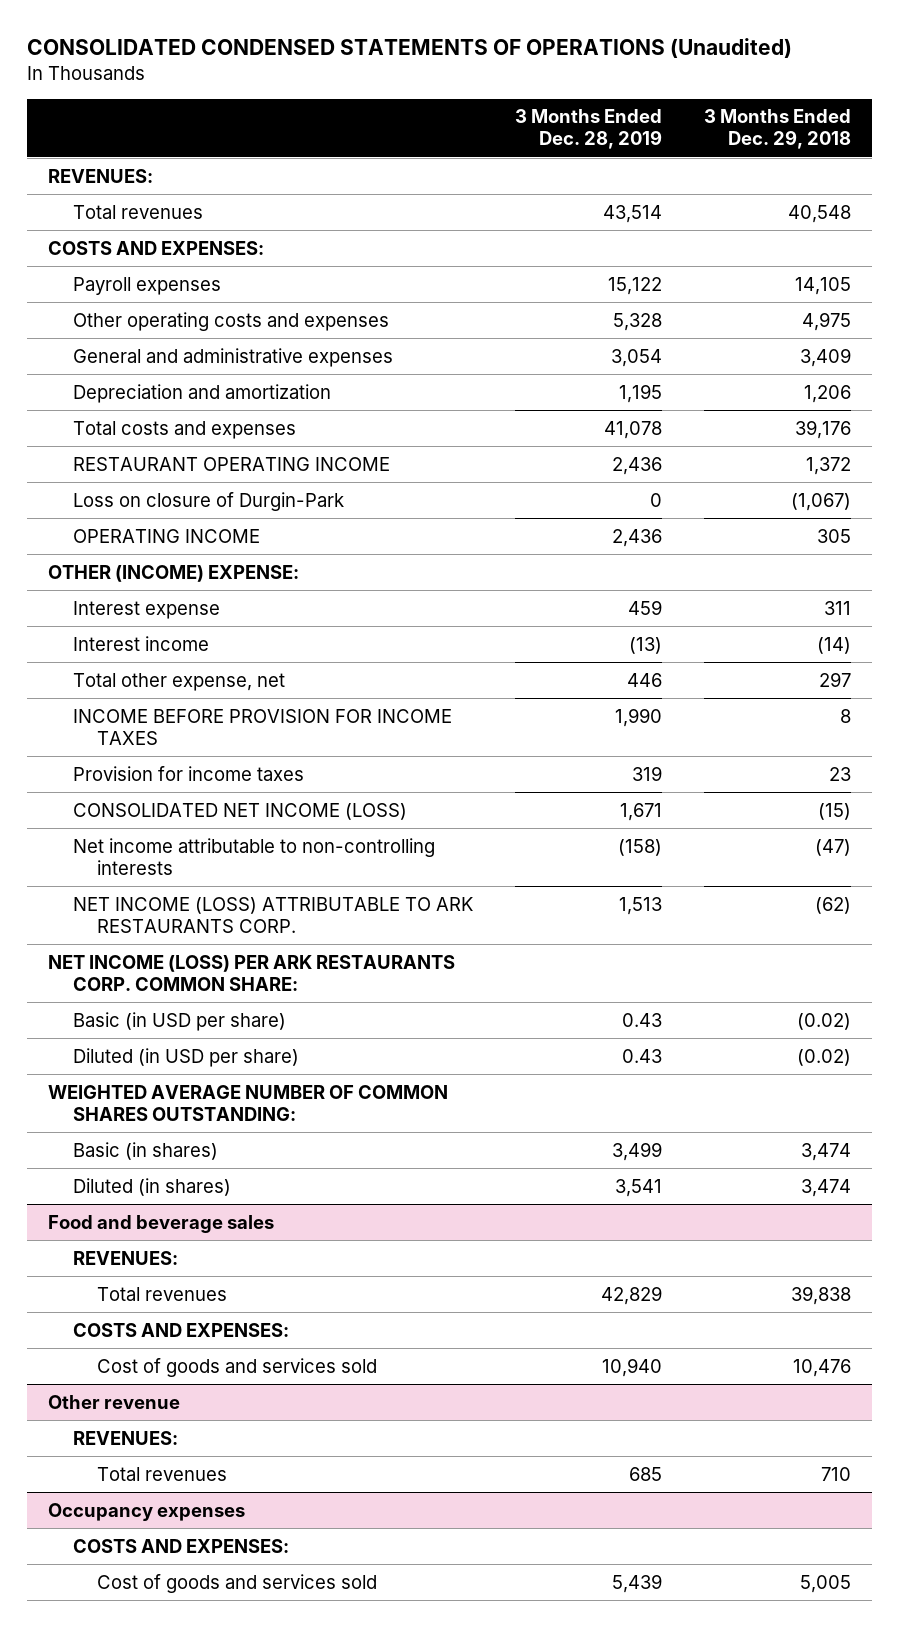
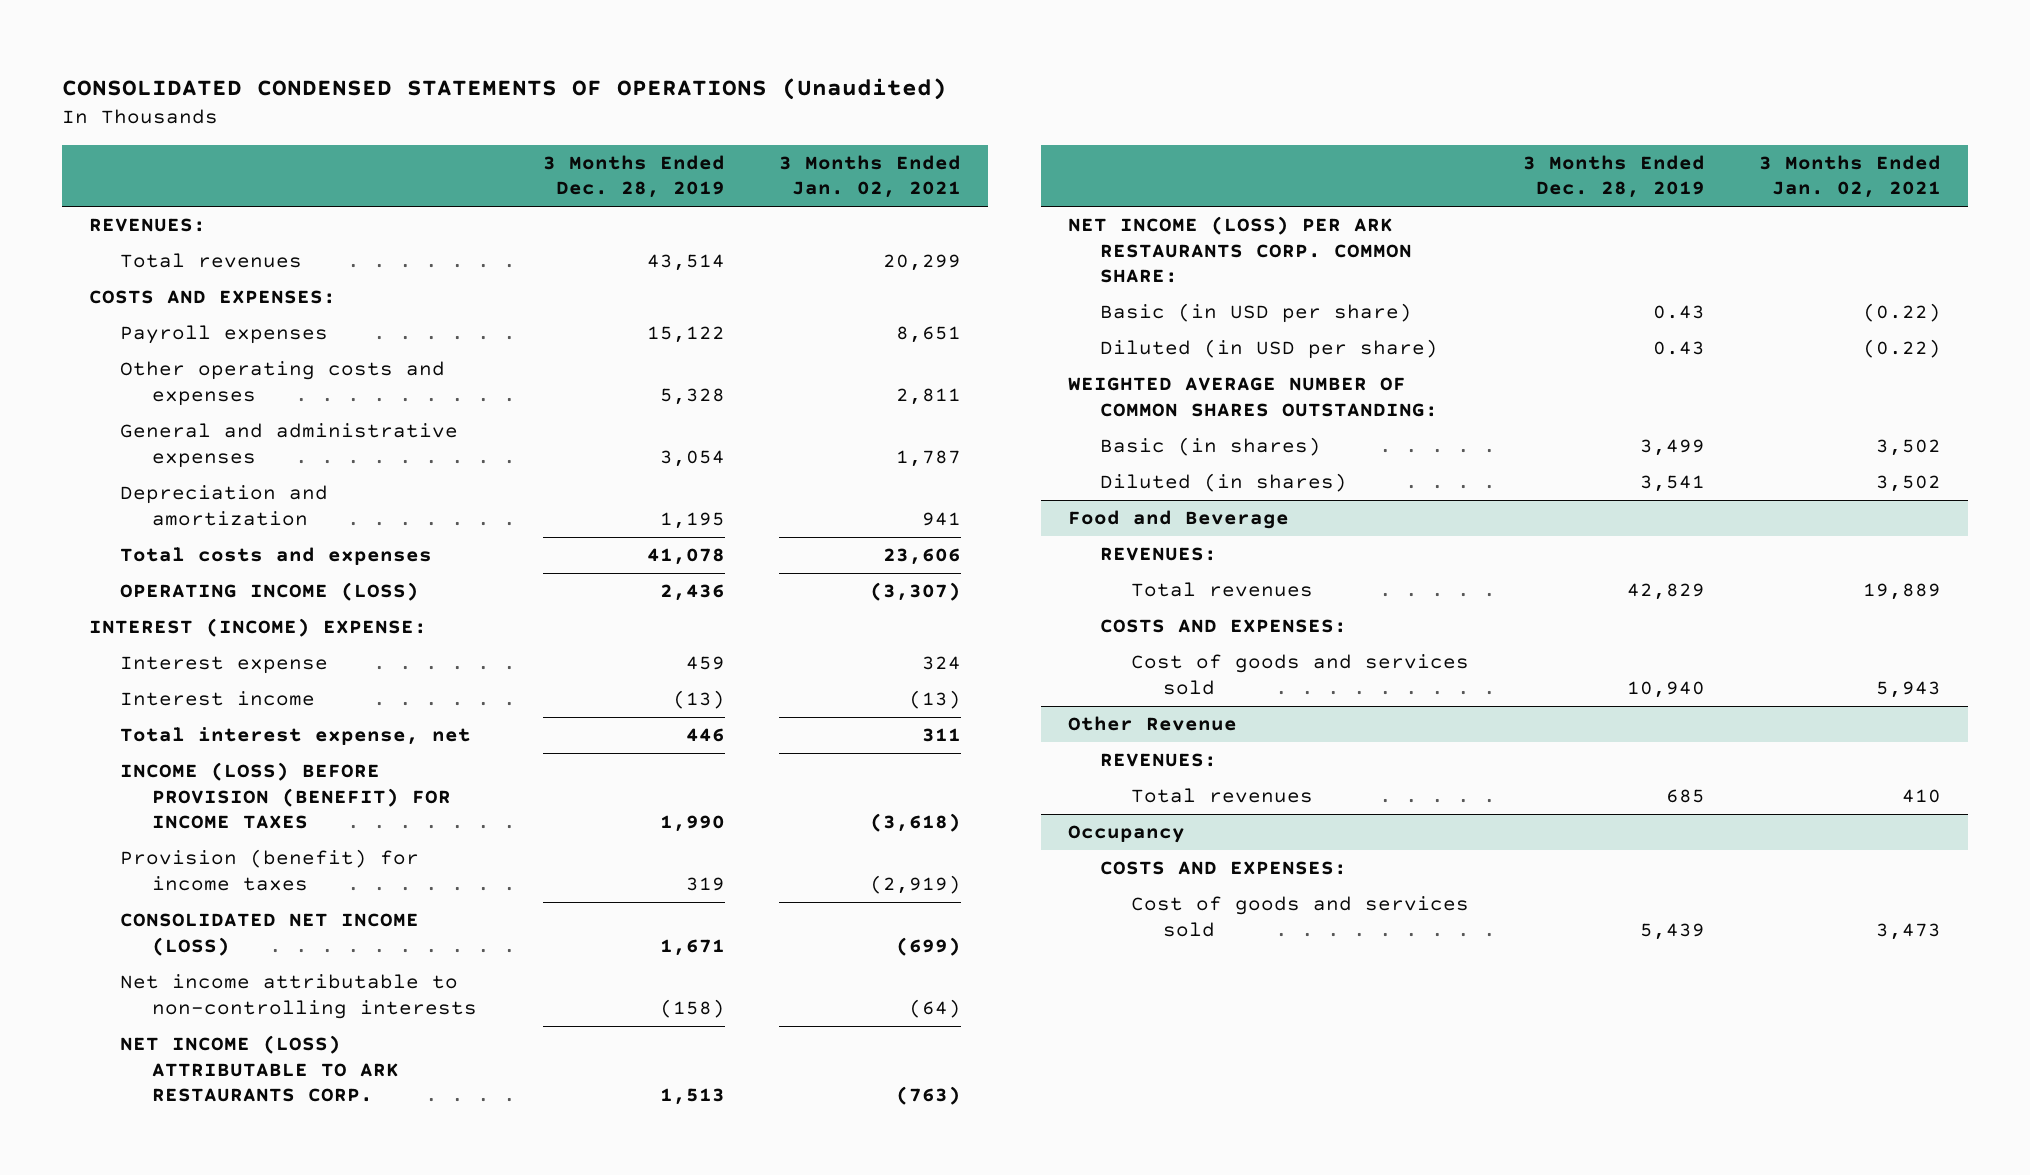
[704,109,852,150] 3 Months Ended Dec. 29, 2018 -> none
none -> [779,155,962,199] 3 Months Ended Jan. 02, 2021
[72,456,390,471] RESTAURANT OPERATING INCOME -> none
[72,491,344,511] Loss on closure of Durgin-Park -> none
[72,528,260,543] OPERATING INCOME -> [120,582,420,602] OPERATING INCOME (LOSS)
[48,564,300,582] OTHER (INCOME) EXPENSE: -> [88,618,427,638] INTEREST (INCOME) EXPENSE:
[72,672,285,691] Total other expense, net -> [120,727,472,746] Total interest expense, net
[72,708,452,745] INCOME BEFORE PROVISION FOR INCOME TAXES -> [120,762,451,830] INCOME (LOSS) BEFORE PROVISION (BENEFIT) FOR INCOME TAXES
[72,765,304,781] Provision for income taxes -> [120,849,420,891] Provision (benefit) for income taxes
[48,1214,275,1233] Food and beverage sales -> [1068,510,1290,530] Food and Beverage
[48,1394,181,1409] Other revenue -> [1068,716,1238,732] Other Revenue
[48,1502,246,1521] Occupancy expenses -> [1068,825,1186,844] Occupancy

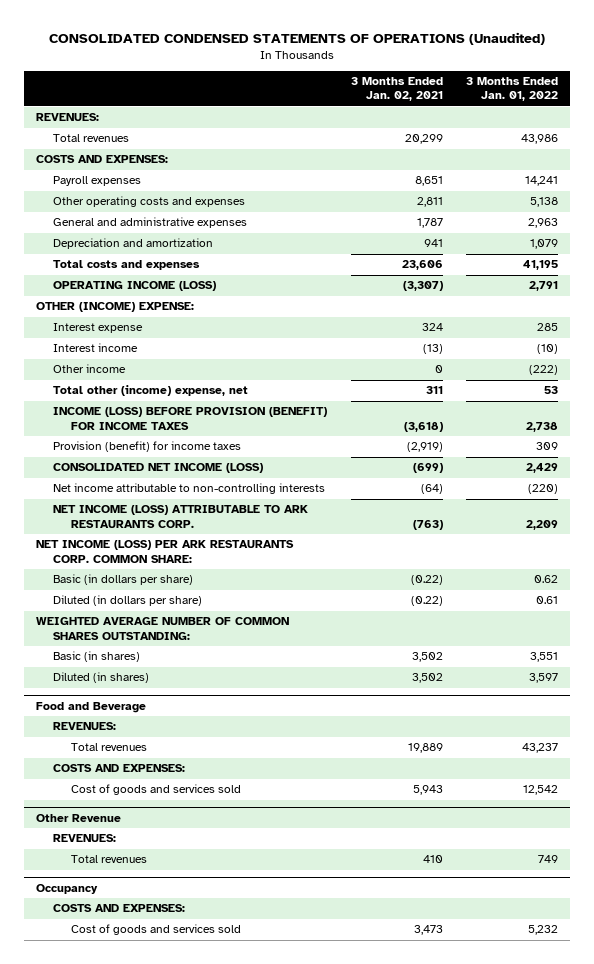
[543,155,726,199] 3 Months Ended Dec. 28, 2019 -> none
none -> [465,77,558,102] 3 Months Ended Jan. 01, 2022
[88,618,427,638] INTEREST (INCOME) EXPENSE: -> [35,302,194,313] OTHER (INCOME) EXPENSE:
none -> [53,364,127,374] Other income
[120,727,472,746] Total interest expense, net -> [53,385,249,397] Total other (income) expense, net
[1099,303,1412,324] Basic (in USD per share) -> [53,574,194,586] Basic (in dollars per share)
[1099,339,1438,360] Diluted (in USD per share) -> [53,595,203,607] Diluted (in dollars per share)

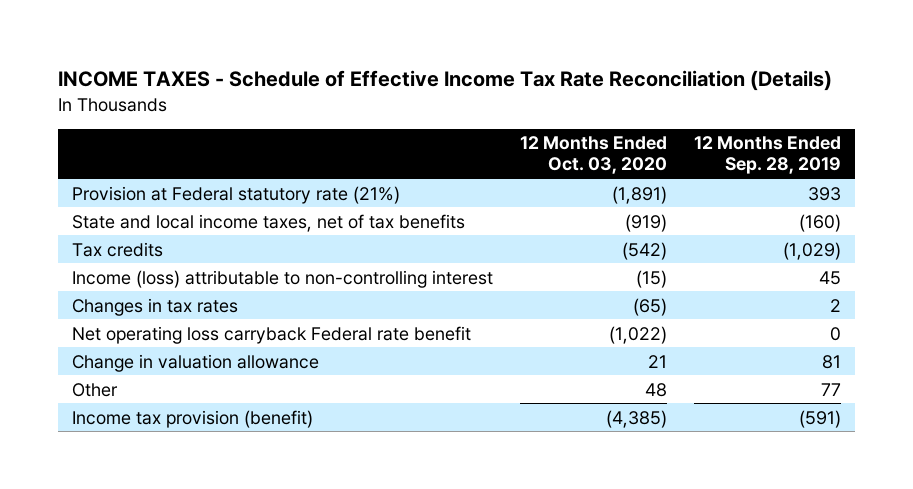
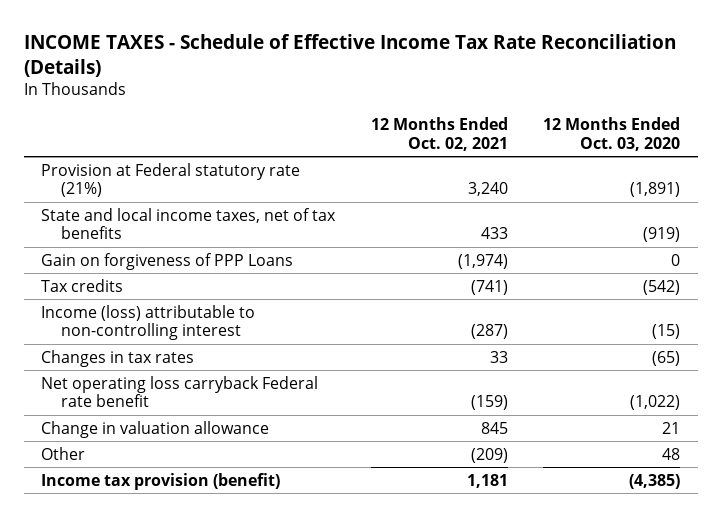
[693,136,841,175] 12 Months Ended Sep. 28, 2019 -> none
none -> [370,117,508,151] 12 Months Ended Oct. 02, 2021
none -> [41,252,294,270] Gain on forgiveness of PPP Loans

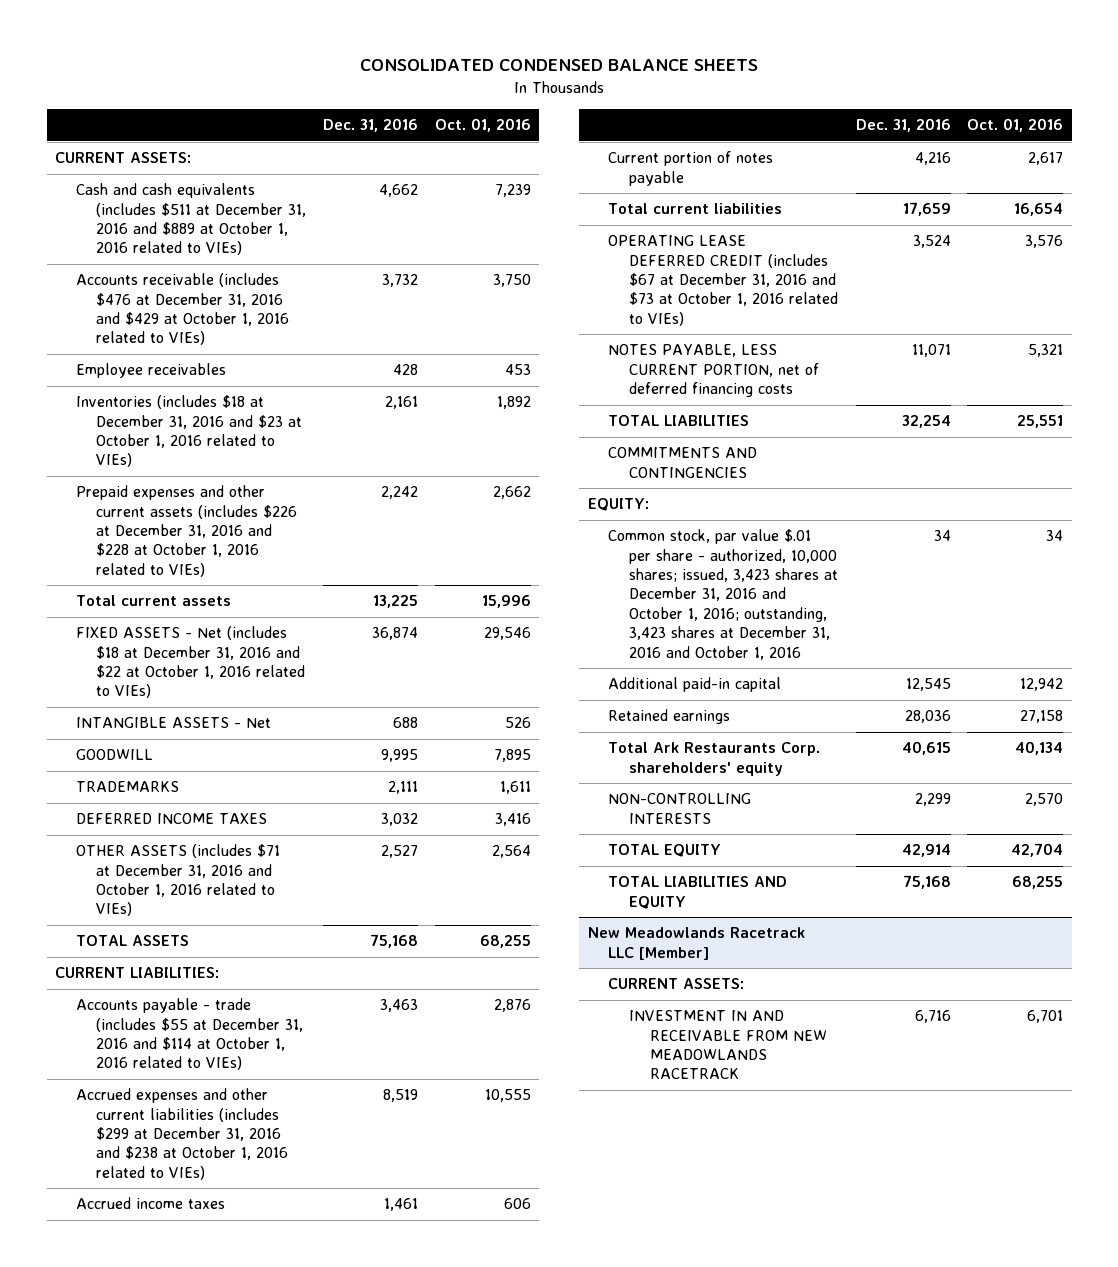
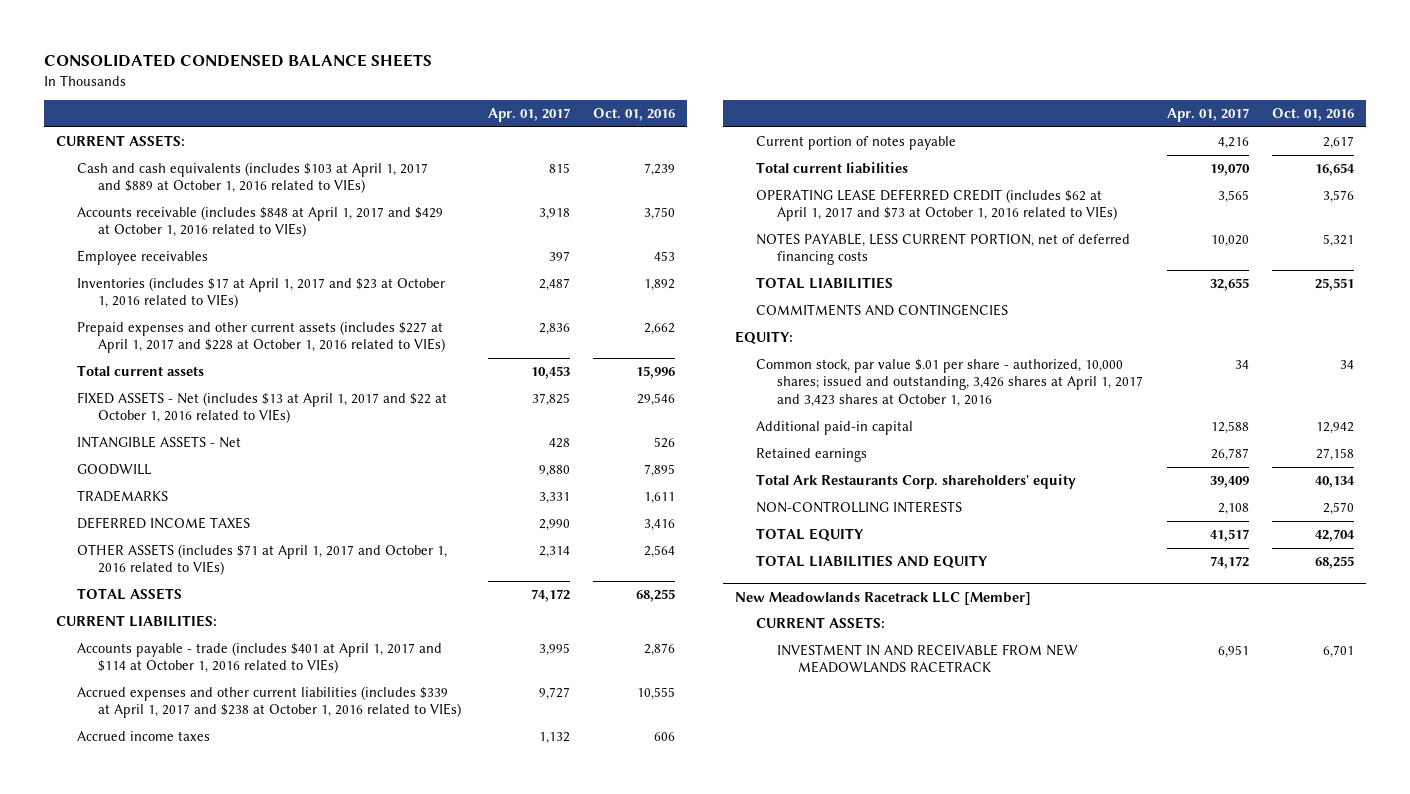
[323,118,419,133] Dec. 31, 2016 -> none
none -> [487,108,570,123] Apr. 01, 2017
[75,183,307,256] Cash and cash equivalents (includes $511 at December 31, 2016 and $889 at October 1, 2016 related to VIEs) -> [77,161,429,194] Cash and cash equivalents (includes $103 at April 1, 2017 and $889 at October 1, 2016 related to VIEs)
[75,273,290,346] Accounts receivable (includes $476 at December 31, 2016 and $429 at October 1, 2016 related to VIEs) -> [77,205,444,238] Accounts receivable (includes $848 at April 1, 2017 and $429 at October 1, 2016 related to VIEs)
[75,395,303,468] Inventories (includes $18 at December 31, 2016 and $23 at October 1, 2016 related to VIEs) -> [77,276,446,309] Inventories (includes $17 at April 1, 2017 and $23 at October 1, 2016 related to VIEs)
[75,485,298,577] Prepaid expenses and other current assets (includes $226 at December 31, 2016 and $228 at October 1, 2016 related to VIEs) -> [77,320,446,354] Prepaid expenses and other current assets (includes $227 at April 1, 2017 and $228 at October 1, 2016 related to VIEs)
[75,626,306,699] FIXED ASSETS - Net (includes $18 at December 31, 2016 and $22 at October 1, 2016 related to VIEs) -> [77,391,448,424] FIXED ASSETS - Net (includes $13 at April 1, 2017 and $22 at October 1, 2016 related to VIEs)
[75,844,280,917] OTHER ASSETS (includes $71 at December 31, 2016 and October 1, 2016 related to VIEs) -> [77,543,448,576] OTHER ASSETS (includes $71 at April 1, 2017 and October 1, 2016 related to VIEs)
[75,998,304,1071] Accounts payable - trade (includes $55 at December 31, 2016 and $114 at October 1, 2016 related to VIEs) -> [77,641,443,674] Accounts payable - trade (includes $401 at April 1, 2017 and $114 at October 1, 2016 related to VIEs)
[75,1088,289,1180] Accrued expenses and other current liabilities (includes $299 at December 31, 2016 and $238 at October 1, 2016 related to VIEs) -> [77,685,462,719] Accrued expenses and other current liabilities (includes $339 at April 1, 2017 and $238 at October 1, 2016 related to VIEs)
[608,235,838,326] OPERATING LEASE DEFERRED CREDIT (includes $67 at December 31, 2016 and $73 at October 1, 2016 related to VIEs) -> [755,188,1118,222] OPERATING LEASE DEFERRED CREDIT (includes $62 at April 1, 2017 and $73 at October 1, 2016 related to VIEs)
[608,529,838,660] Common stock, par value $.01 per share - authorized, 10,000 shares; issued, 3,423 shares at December 31, 2016 and October 1, 2016; outstanding, 3,423 shares at December 31, 2016 and October 1, 2016 -> [755,358,1144,408] Common stock, par value $.01 per share - authorized, 10,000 shares; issued and outstanding, 3,426 shares at April 1, 2017 and 3,423 shares at October 1, 2016

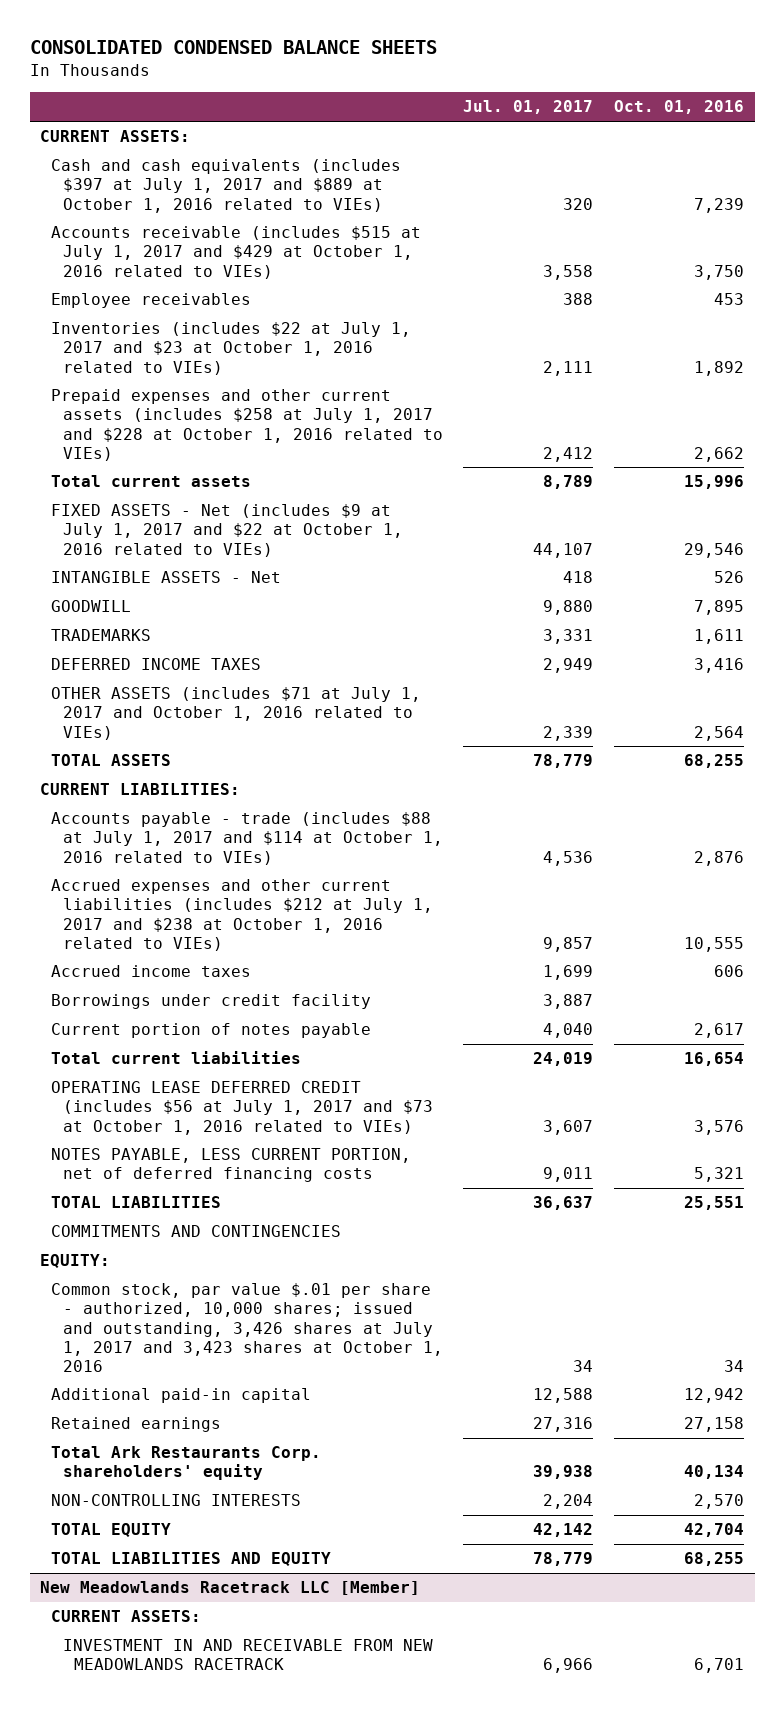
[487,108,570,123] Apr. 01, 2017 -> none
none -> [463,100,594,115] Jul. 01, 2017
[77,161,429,194] Cash and cash equivalents (includes $103 at April 1, 2017 and $889 at October 1, 2016 related to VIEs) -> [51,159,402,213] Cash and cash equivalents (includes $397 at July 1, 2017 and $889 at October 1, 2016 related to VIEs)
[77,205,444,238] Accounts receivable (includes $848 at April 1, 2017 and $429 at October 1, 2016 related to VIEs) -> [51,226,422,279] Accounts receivable (includes $515 at July 1, 2017 and $429 at October 1, 2016 related to VIEs)
[77,276,446,309] Inventories (includes $17 at April 1, 2017 and $23 at October 1, 2016 related to VIEs) -> [51,322,412,375] Inventories (includes $22 at July 1, 2017 and $23 at October 1, 2016 related to VIEs)
[77,320,446,354] Prepaid expenses and other current assets (includes $227 at April 1, 2017 and $228 at October 1, 2016 related to VIEs) -> [51,389,443,461] Prepaid expenses and other current assets (includes $258 at July 1, 2017 and $228 at October 1, 2016 related to VIEs)
[77,391,448,424] FIXED ASSETS - Net (includes $13 at April 1, 2017 and $22 at October 1, 2016 related to VIEs) -> [51,504,403,557] FIXED ASSETS - Net (includes $9 at July 1, 2017 and $22 at October 1, 2016 related to VIEs)
[77,543,448,576] OTHER ASSETS (includes $71 at April 1, 2017 and October 1, 2016 related to VIEs) -> [51,687,422,740] OTHER ASSETS (includes $71 at July 1, 2017 and October 1, 2016 related to VIEs)
[77,641,443,674] Accounts payable - trade (includes $401 at April 1, 2017 and $114 at October 1, 2016 related to VIEs) -> [51,812,443,865] Accounts payable - trade (includes $88 at July 1, 2017 and $114 at October 1, 2016 related to VIEs)
[77,685,462,719] Accrued expenses and other current liabilities (includes $339 at April 1, 2017 and $238 at October 1, 2016 related to VIEs) -> [51,879,433,951] Accrued expenses and other current liabilities (includes $212 at July 1, 2017 and $238 at October 1, 2016 related to VIEs)
none -> [51,994,372,1010] Borrowings under credit facility
[755,188,1118,222] OPERATING LEASE DEFERRED CREDIT (includes $62 at April 1, 2017 and $73 at October 1, 2016 related to VIEs) -> [51,1081,433,1135] OPERATING LEASE DEFERRED CREDIT (includes $56 at July 1, 2017 and $73 at October 1, 2016 related to VIEs)
[755,358,1144,408] Common stock, par value $.01 per share - authorized, 10,000 shares; issued and outstanding, 3,426 shares at April 1, 2017 and 3,423 shares at October 1, 2016 -> [51,1283,443,1372] Common stock, par value $.01 per share - authorized, 10,000 shares; issued and outstanding, 3,426 shares at July 1, 2017 and 3,423 shares at October 1, 2016

